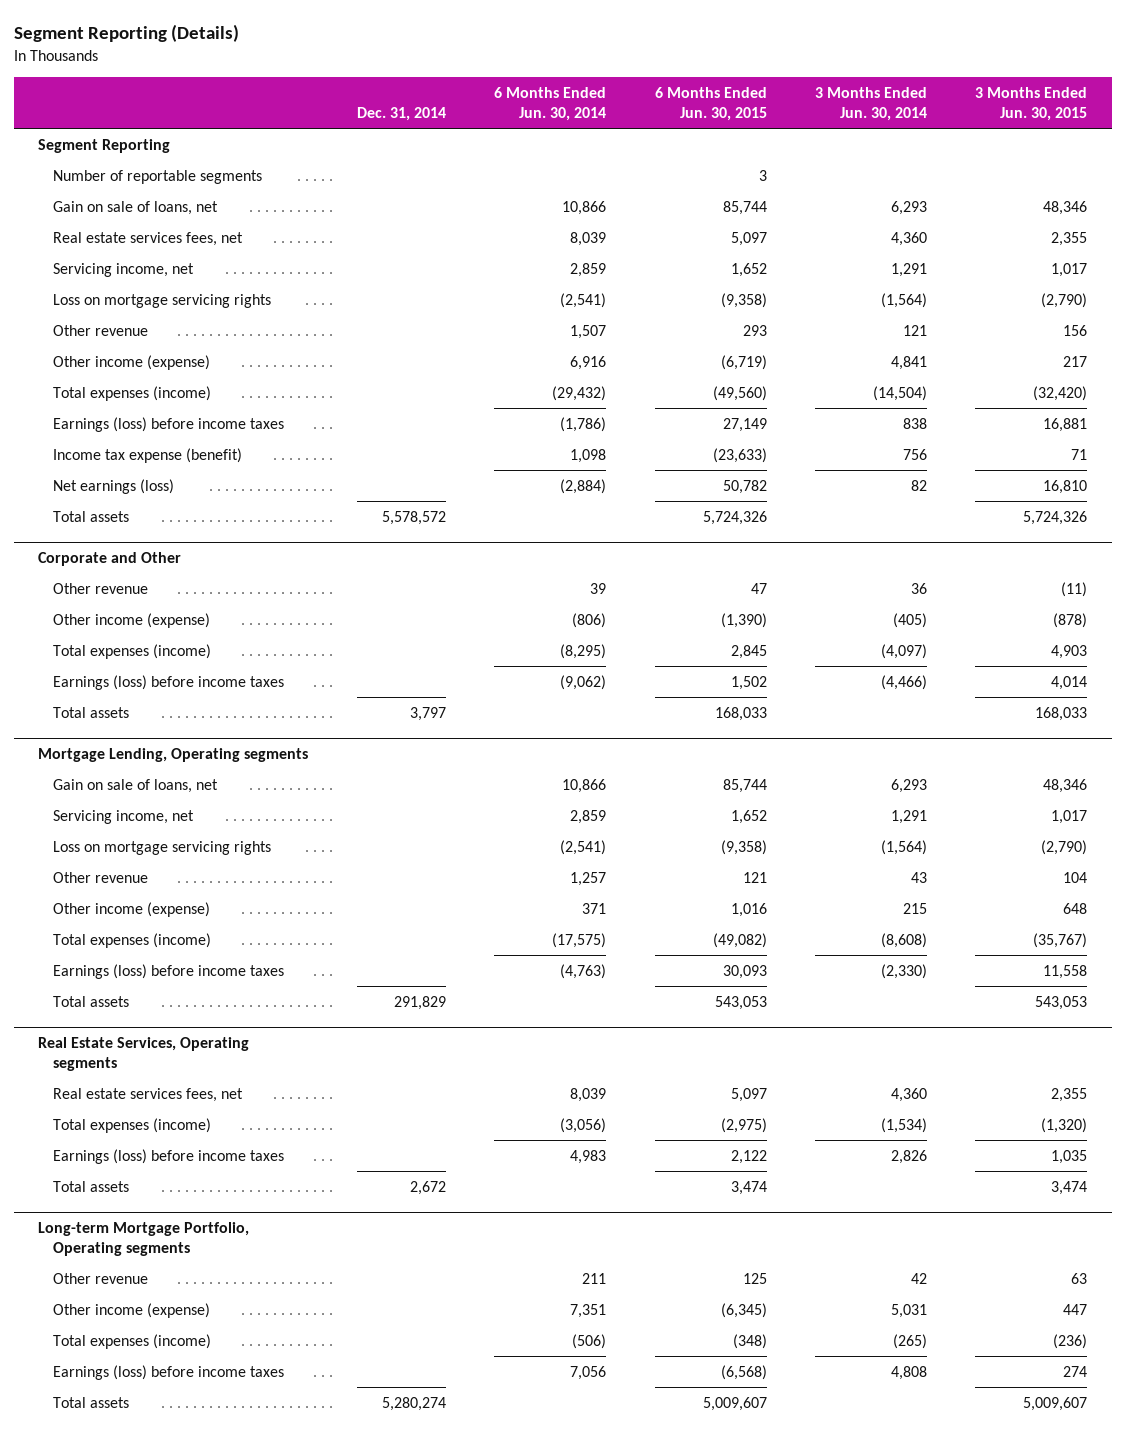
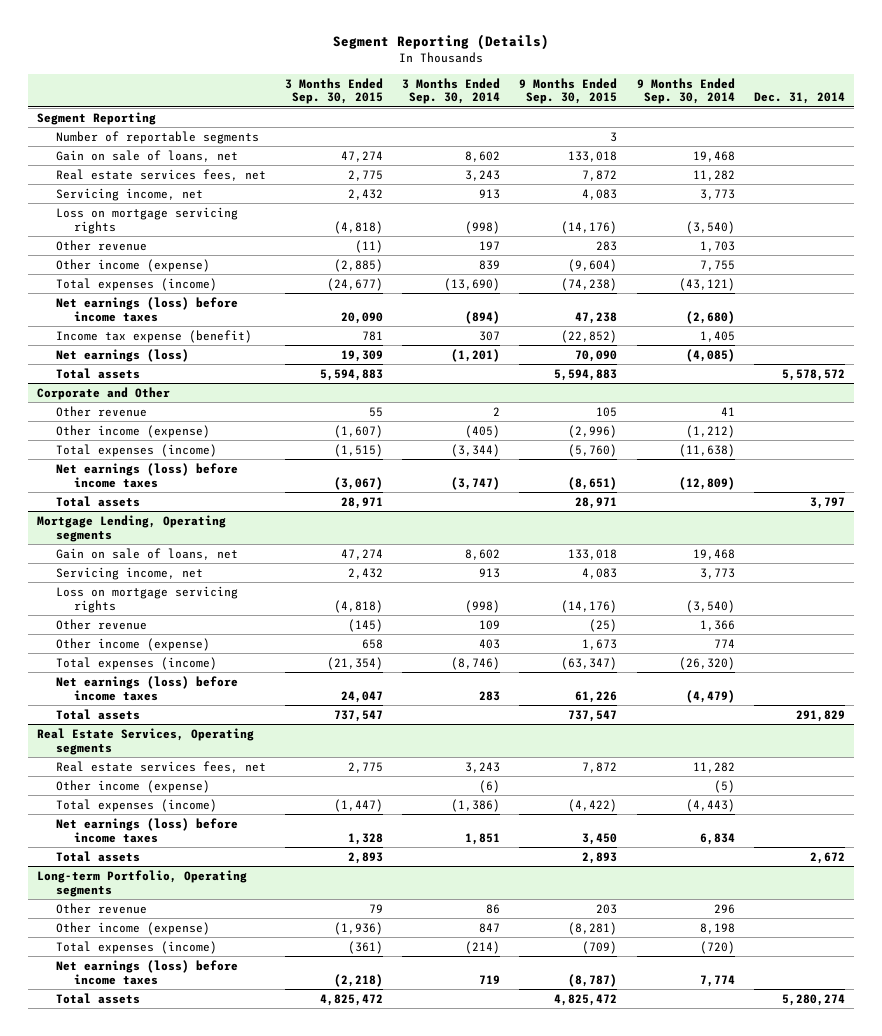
[494,86,607,122] 6 Months Ended Jun. 30, 2014 -> none
[654,86,767,122] 6 Months Ended Jun. 30, 2015 -> none
[814,86,927,122] 3 Months Ended Jun. 30, 2014 -> none
[975,86,1088,122] 3 Months Ended Jun. 30, 2015 -> none
none -> [284,77,383,105] 3 Months Ended Sep. 30, 2015
none -> [402,77,501,105] 3 Months Ended Sep. 30, 2014
none -> [519,77,618,105] 9 Months Ended Sep. 30, 2015
none -> [636,77,735,105] 9 Months Ended Sep. 30, 2014
[53,416,285,432] Earnings (loss) before income taxes -> [55,296,238,322] Net earnings (loss) before income taxes
[53,674,285,690] Earnings (loss) before income taxes -> [55,462,238,488] Net earnings (loss) before income taxes
[53,963,285,979] Earnings (loss) before income taxes -> [55,675,238,701] Net earnings (loss) before income taxes
none -> [55,779,210,793] Other income (expense)
[53,1148,285,1164] Earnings (loss) before income taxes -> [55,817,238,843] Net earnings (loss) before income taxes
[38,1221,250,1257] Long-term Mortgage Portfolio, Operating segments -> [37,869,248,897] Long-term Portfolio, Operating segments
[53,1364,285,1380] Earnings (loss) before income taxes -> [55,959,238,985] Net earnings (loss) before income taxes

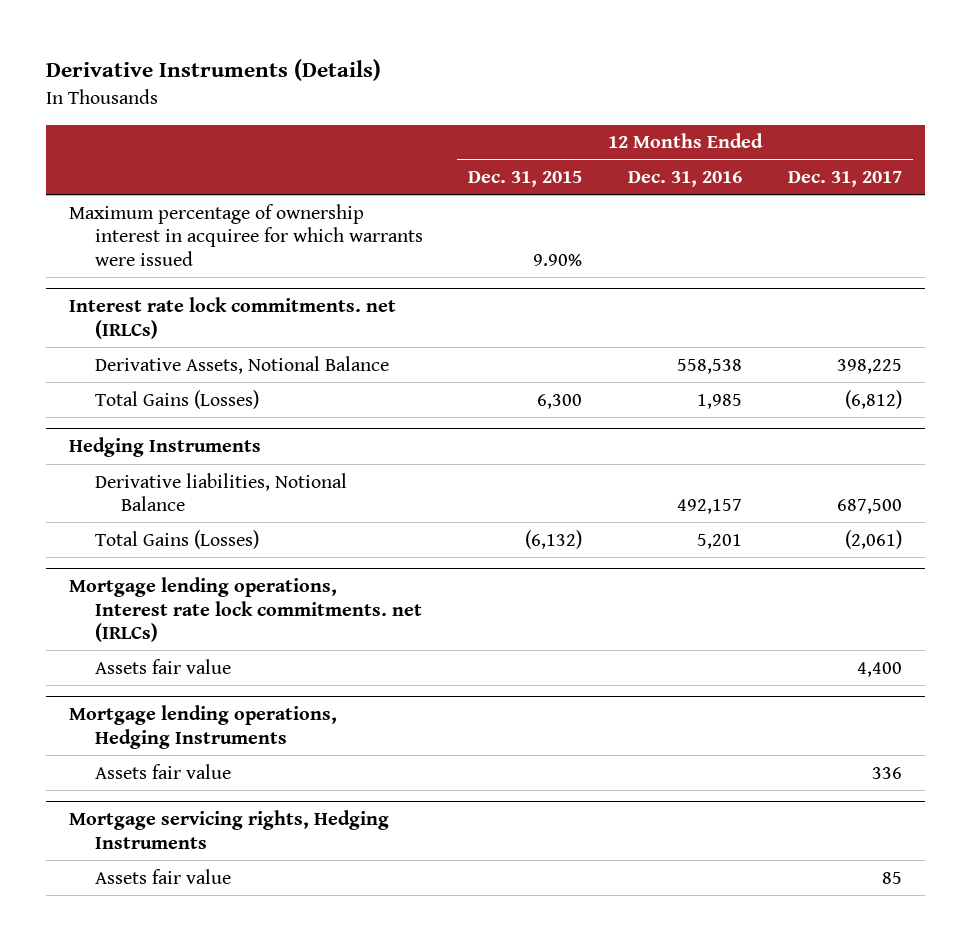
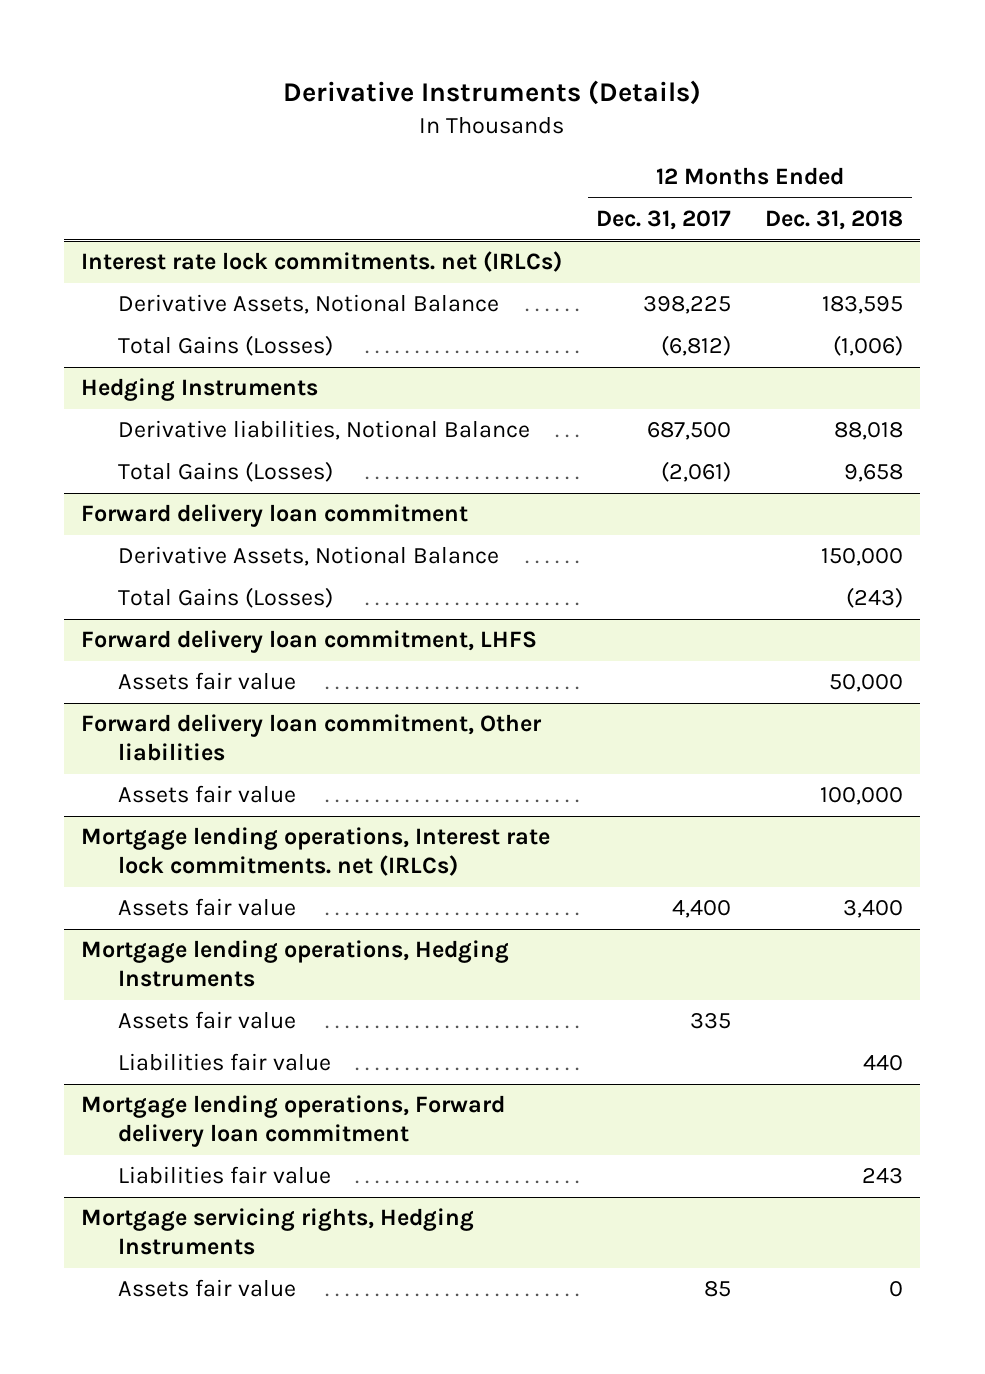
[468,171,583,188] Dec. 31, 2015 -> none
[628,171,743,188] Dec. 31, 2016 -> none
none -> [765,210,904,231] Dec. 31, 2018
[68,203,423,266] Maximum percentage of ownership interest in acquiree for which warrants were issued -> none
none -> [81,504,469,528] Forward delivery loan commitment
none -> [118,546,500,567] Derivative Assets, Notional Balance
none -> [118,587,334,609] Total Gains (Losses)
none -> [81,630,538,654] Forward delivery loan commitment, LHFS
none -> [118,672,297,691] Assets fair value
none -> [81,714,543,762] Forward delivery loan commitment, Other liabilities
none -> [118,785,297,804] Assets fair value
[871,766,902,779] 336 -> [690,1013,732,1030] 335
none -> [118,1053,332,1072] Liabilities fair value
none -> [81,1095,506,1148] Mortgage lending operations, Forward delivery loan commitment
none -> [118,1166,332,1185] Liabilities fair value

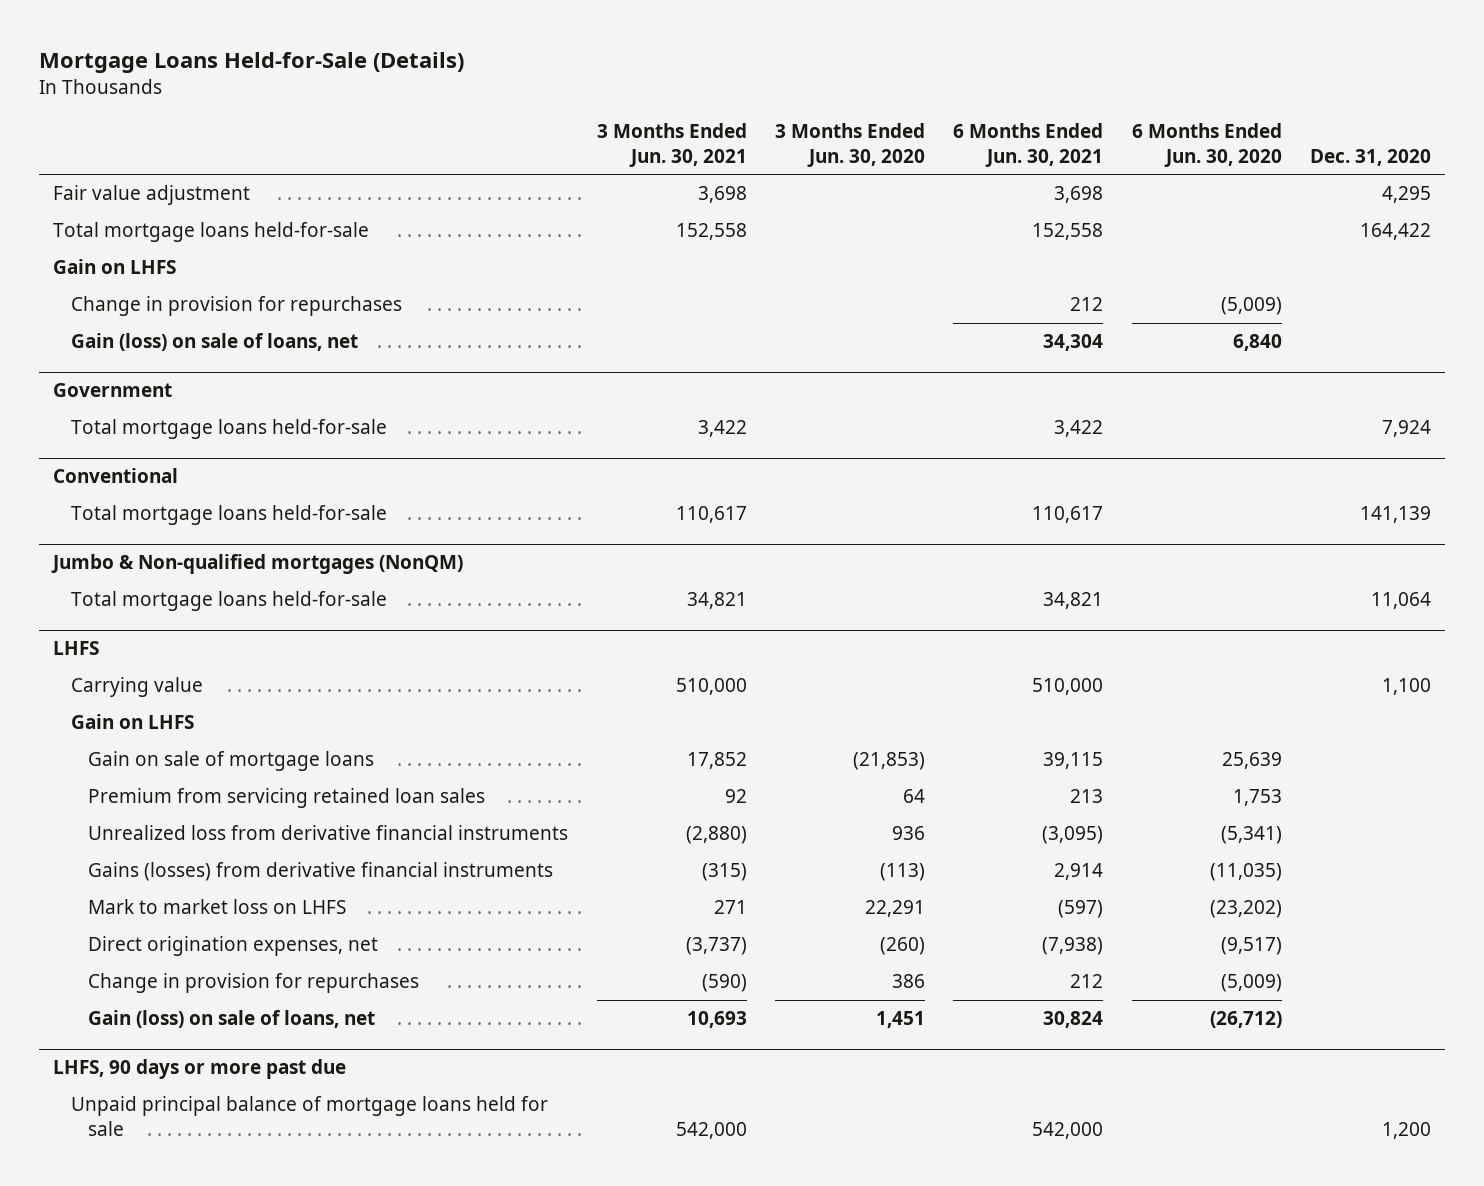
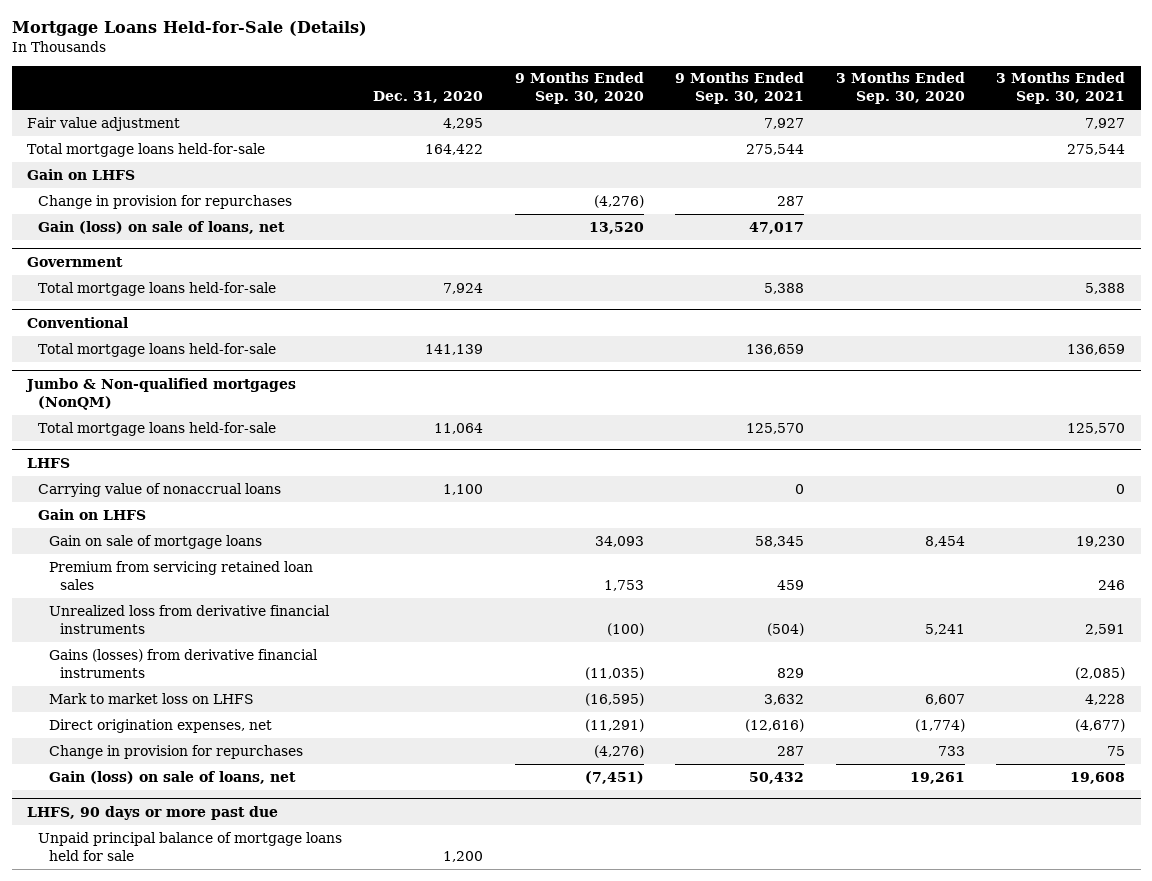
[596,123,747,167] 3 Months Ended Jun. 30, 2021 -> none
[774,123,925,167] 3 Months Ended Jun. 30, 2020 -> none
[953,123,1104,167] 6 Months Ended Jun. 30, 2021 -> none
[1131,123,1282,167] 6 Months Ended Jun. 30, 2020 -> none
none -> [514,72,644,105] 9 Months Ended Sep. 30, 2020
none -> [675,72,805,105] 9 Months Ended Sep. 30, 2021
none -> [835,72,965,105] 3 Months Ended Sep. 30, 2020
none -> [995,72,1125,105] 3 Months Ended Sep. 30, 2021
[70,677,203,698] Carrying value -> [38,482,282,497] Carrying value of nonaccrual loans

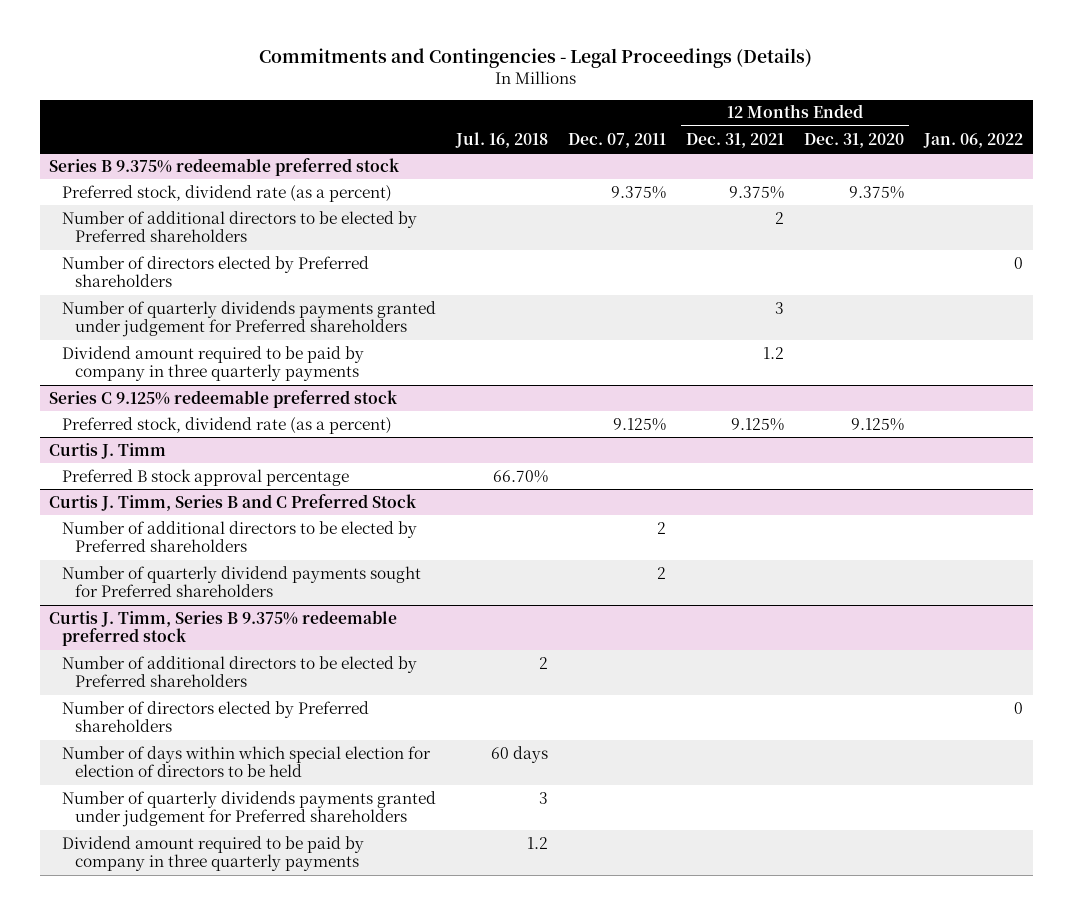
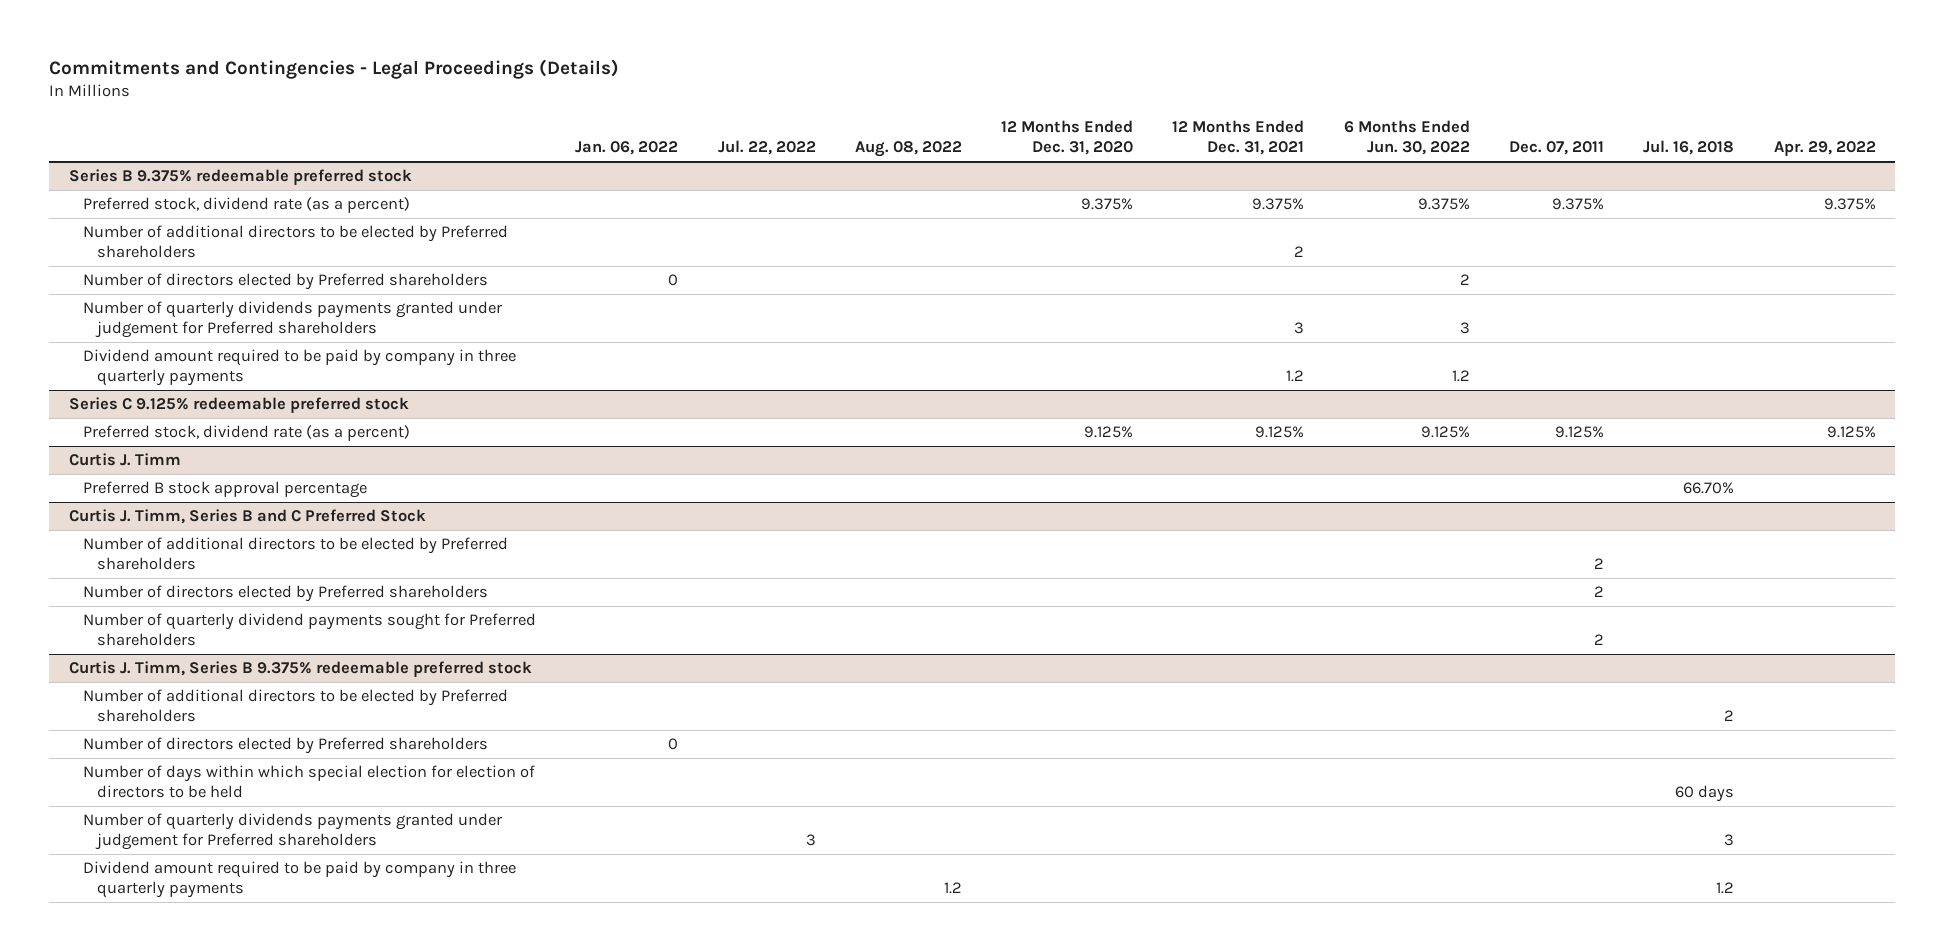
none -> [717,140,816,156] Jul. 22, 2022
none -> [854,141,962,158] Aug. 08, 2022
none -> [1343,119,1470,156] 6 Months Ended Jun. 30, 2022
none -> [1773,141,1876,157] Apr. 29, 2022
none -> [82,585,488,603] Number of directors elected by Preferred shareholders

